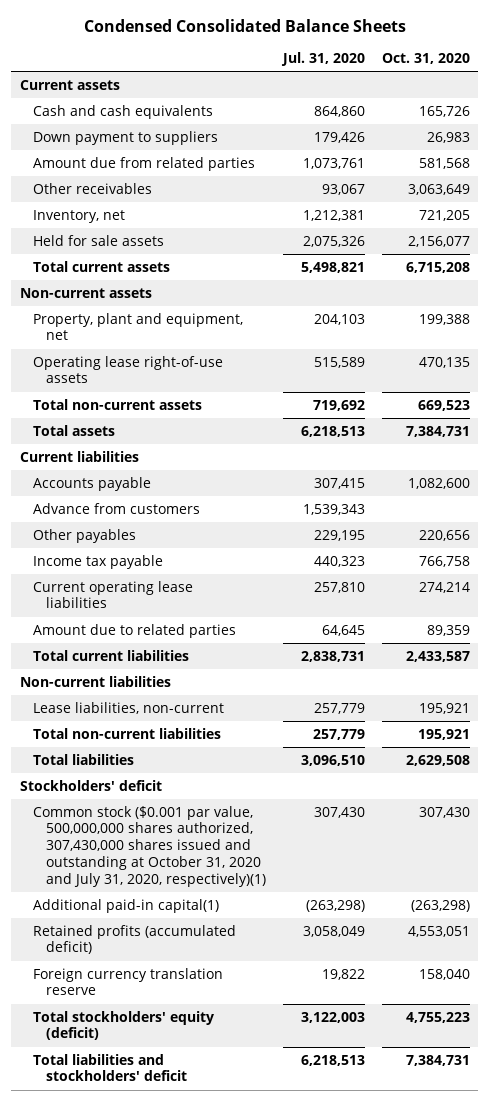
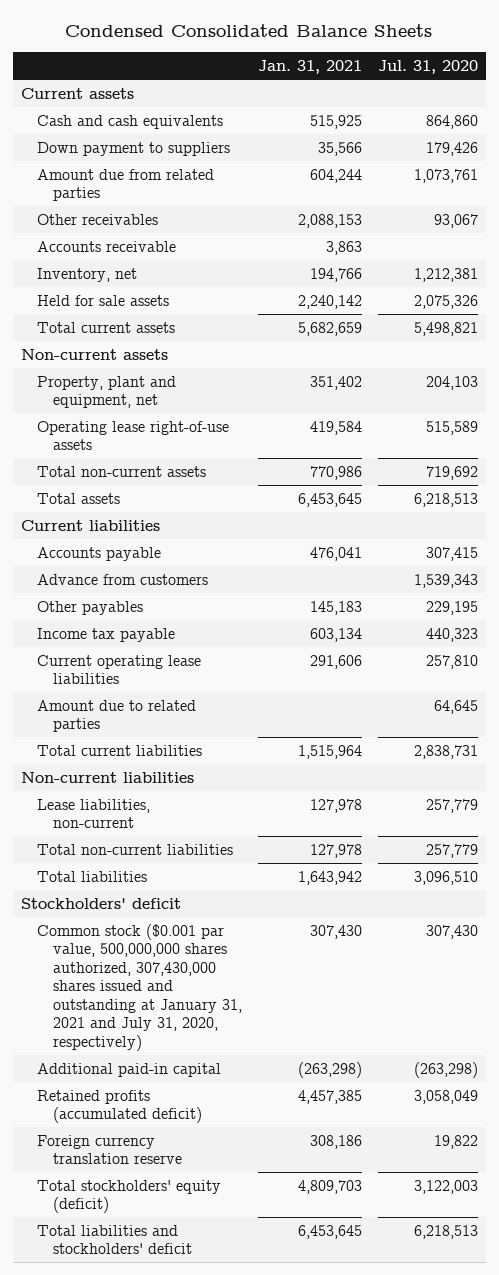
[381,52,470,64] Oct. 31, 2020 -> none
none -> [257,59,362,74] Jan. 31, 2021
none -> [37,240,177,252] Accounts receivable
[32,805,266,888] Common stock ($0.001 par value, 500,000,000 shares authorized, 307,430,000 shares issued and outstanding at October 31, 2020 and July 31, 2020, respectively)(1) -> [37,923,242,1051] Common stock ($0.001 par value, 500,000,000 shares authorized, 307,430,000 shares issued and outstanding at January 31, 2021 and July 31, 2020, respectively)
[32,898,219,913] Additional paid-in capital(1) -> [37,1062,222,1077] Additional paid-in capital

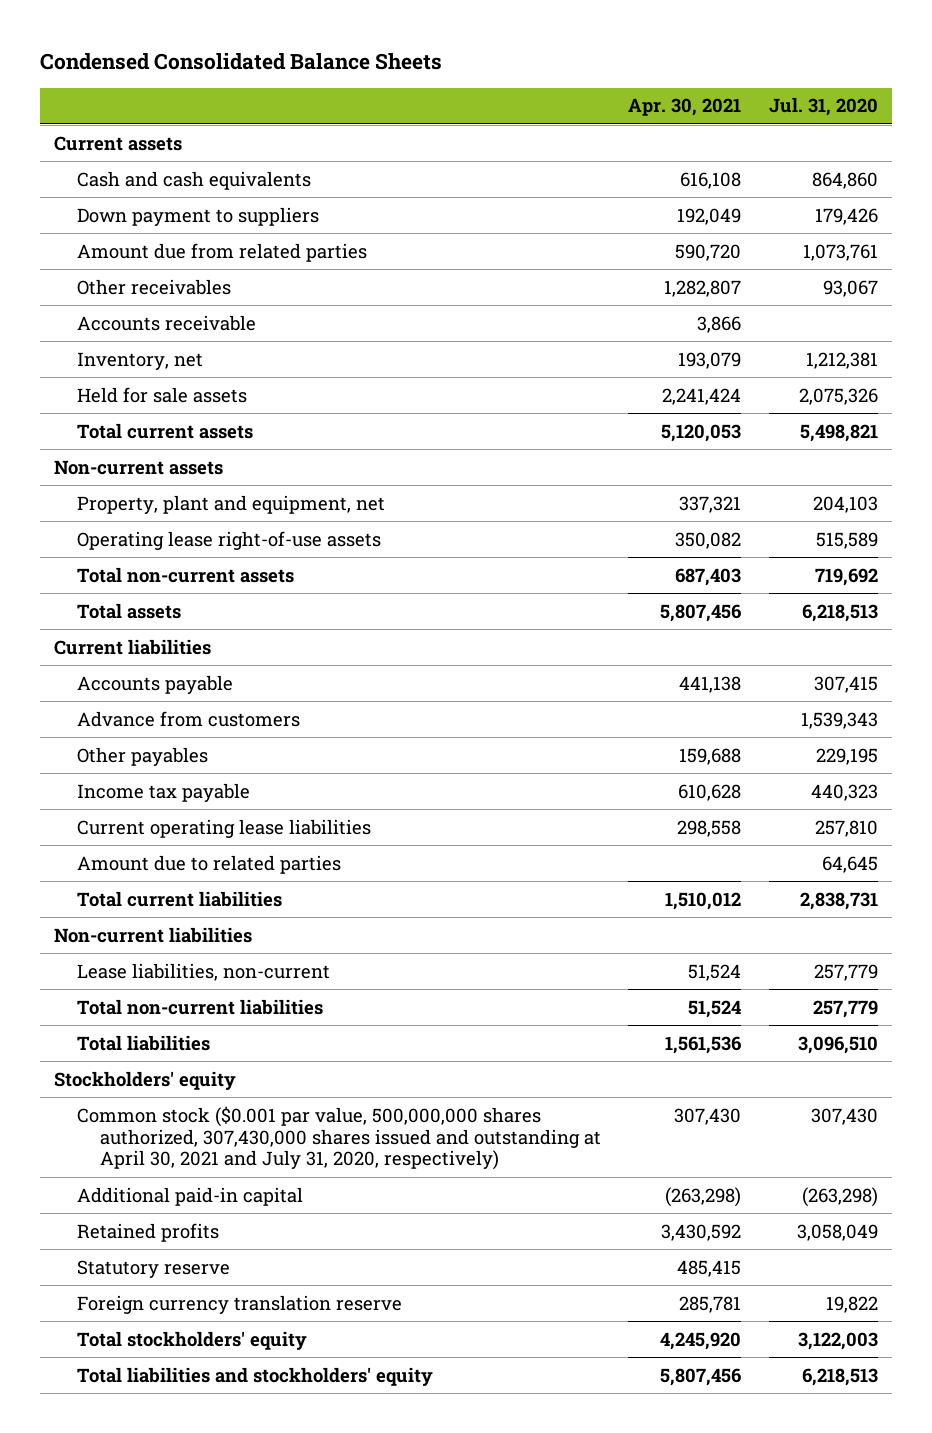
[257,59,362,74] Jan. 31, 2021 -> none
none -> [628,98,742,117] Apr. 30, 2021
[21,897,182,909] Stockholders' deficit -> [54,1070,237,1090] Stockholders' equity
[37,923,242,1051] Common stock ($0.001 par value, 500,000,000 shares authorized, 307,430,000 shares issued and outstanding at January 31, 2021 and July 31, 2020, respectively) -> [76,1105,601,1171] Common stock ($0.001 par value, 500,000,000 shares authorized, 307,430,000 shares issued and outstanding at April 30, 2021 and July 31, 2020, respectively)
[37,1089,202,1124] Retained profits (accumulated deficit) -> [76,1222,219,1242] Retained profits
none -> [76,1259,230,1278] Statutory reserve
[37,1179,222,1214] Total stockholders' equity (deficit) -> [76,1330,307,1350] Total stockholders' equity
[37,1224,192,1255] Total liabilities and stockholders' deficit -> [76,1366,433,1386] Total liabilities and stockholders' equity

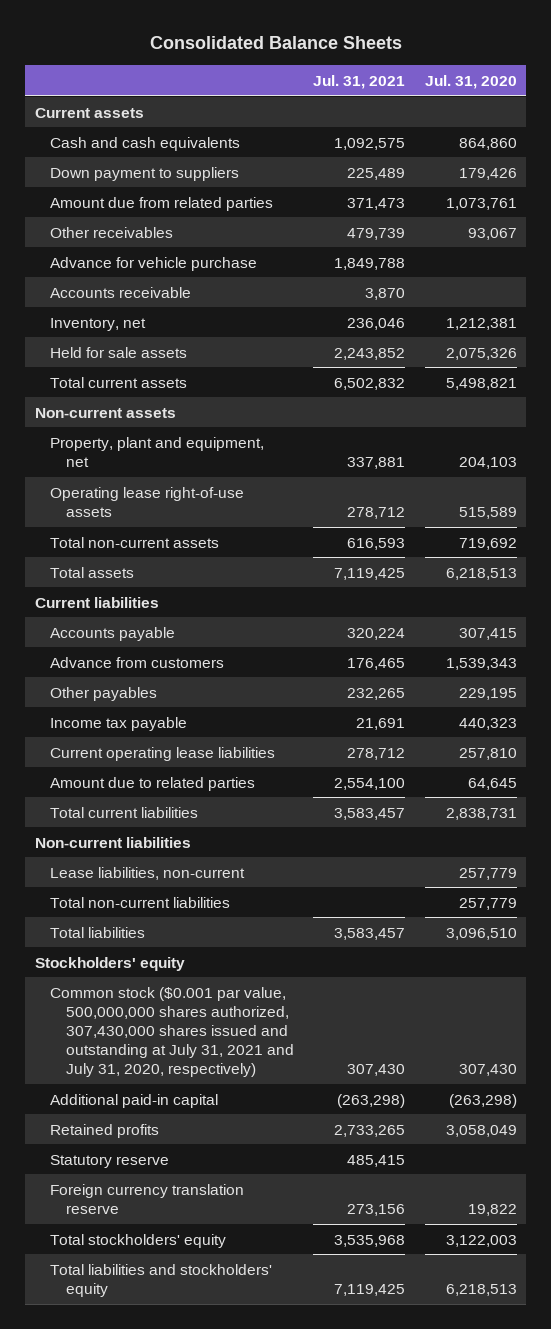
[40,53,443,71] Condensed Consolidated Balance Sheets -> [149,36,402,50] Consolidated Balance Sheets
[628,98,742,117] Apr. 30, 2021 -> none
none -> [313,74,406,89] Jul. 31, 2021
none -> [50,256,258,271] Advance for vehicle purchase
[76,1105,601,1171] Common stock ($0.001 par value, 500,000,000 shares authorized, 307,430,000 shares issued and outstanding at April 30, 2021 and July 31, 2020, respectively) -> [50,986,295,1078] Common stock ($0.001 par value, 500,000,000 shares authorized, 307,430,000 shares issued and outstanding at July 31, 2021 and July 31, 2020, respectively)

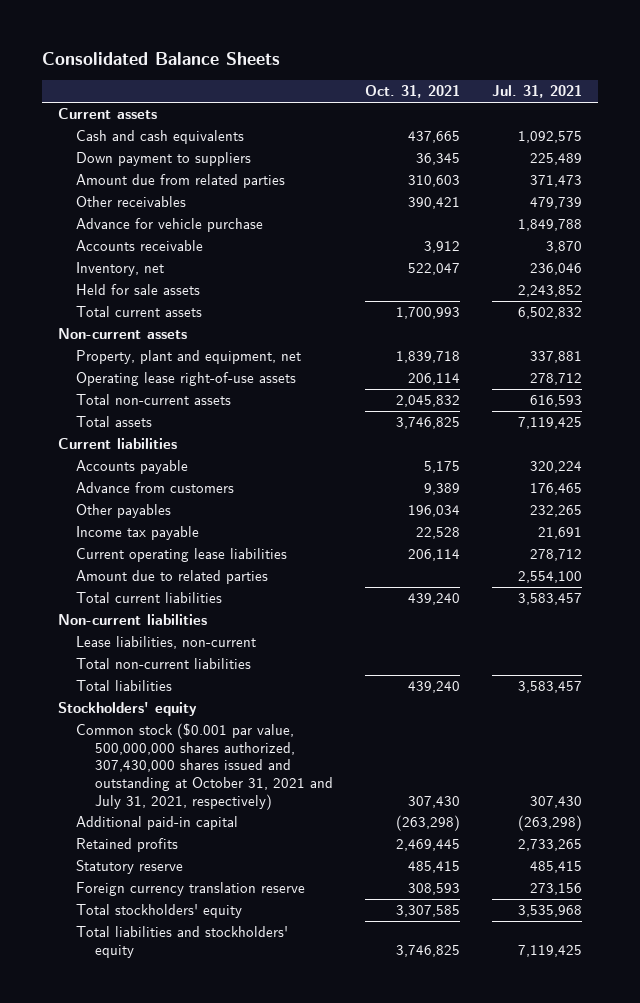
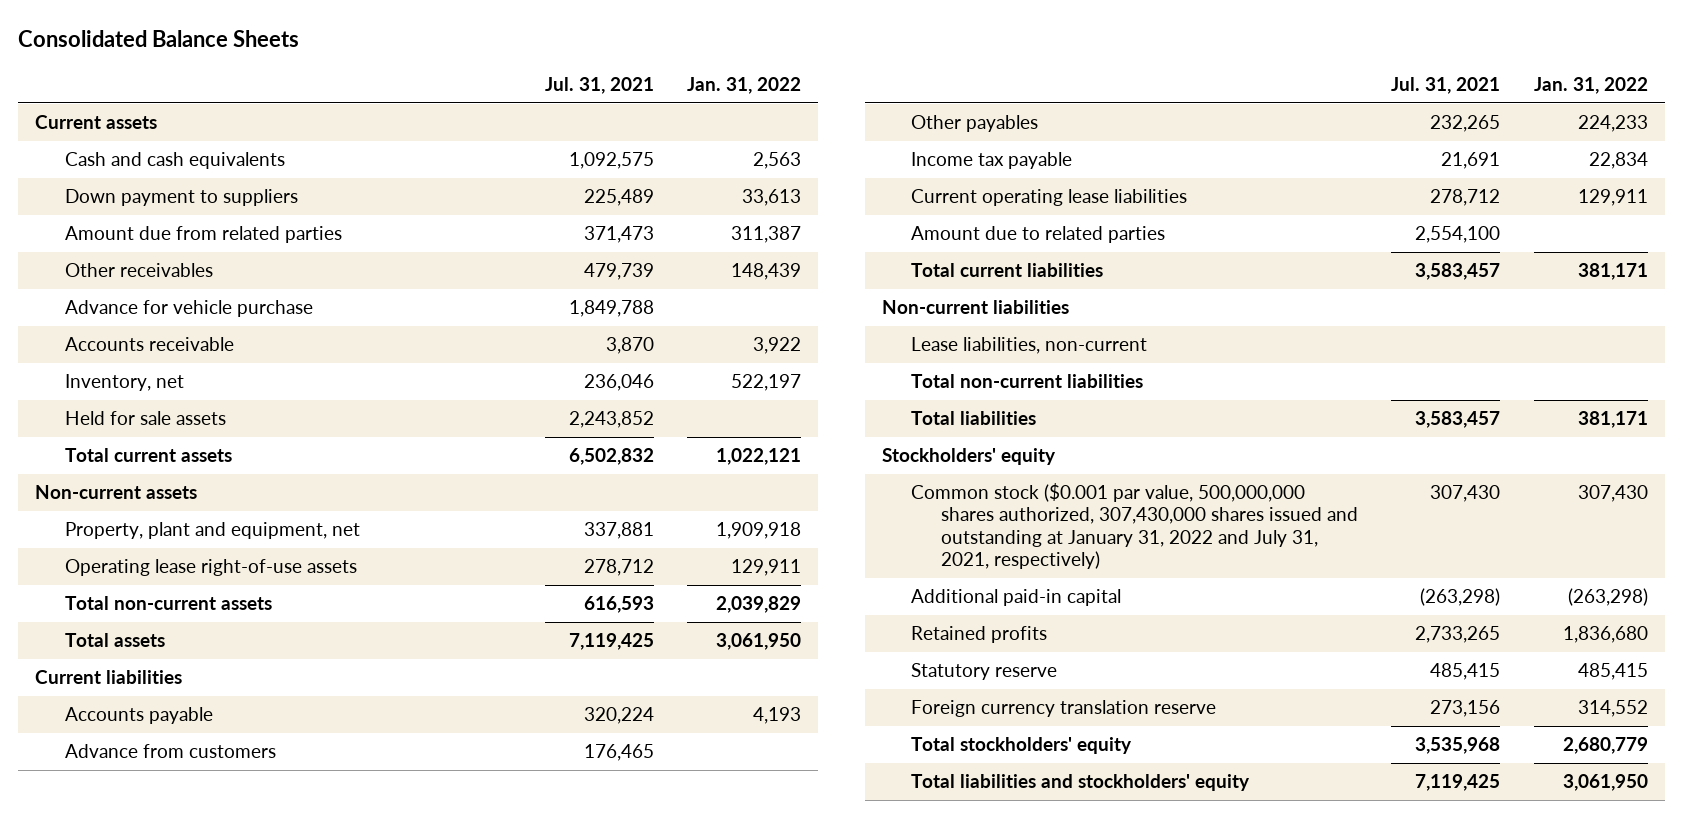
[365,85,461,99] Oct. 31, 2021 -> none
none -> [687,76,802,94] Jan. 31, 2022
[76,723,334,810] Common stock ($0.001 par value, 500,000,000 shares authorized, 307,430,000 shares issued and outstanding at October 31, 2021 and July 31, 2021, respectively) -> [911,483,1358,569] Common stock ($0.001 par value, 500,000,000 shares authorized, 307,430,000 shares issued and outstanding at January 31, 2022 and July 31, 2021, respectively)

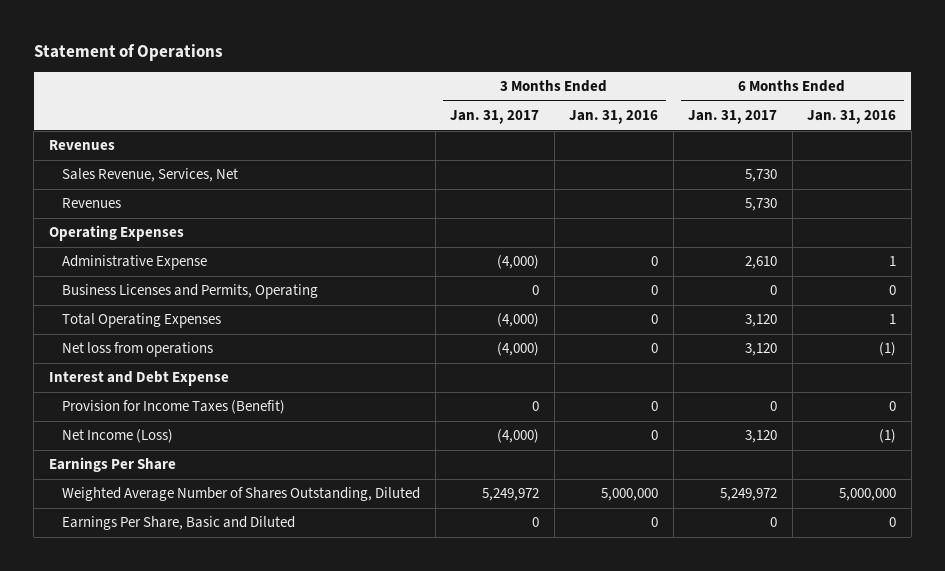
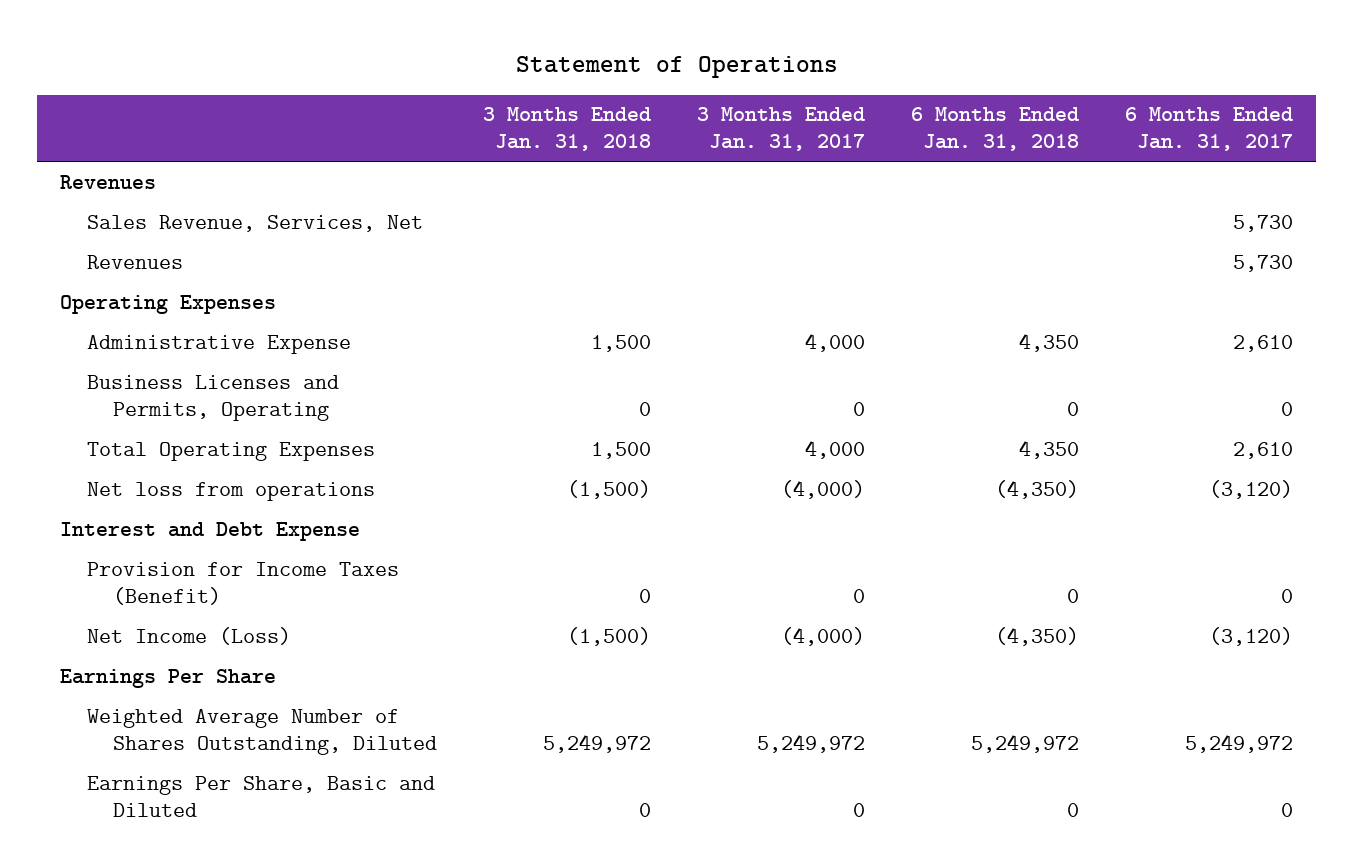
[569,110,659,125] Jan. 31, 2016 -> none
[807,110,897,125] Jan. 31, 2016 -> none
none -> [483,107,652,152] 3 Months Ended Jan. 31, 2018
none -> [911,107,1080,152] 6 Months Ended Jan. 31, 2018
[497,255,540,270] (4,000) -> [805,332,866,352] 4,000
[497,313,540,328] (4,000) -> [805,439,866,459] 4,000
[745,314,778,328] 3,120 -> [1233,441,1294,459] 2,610
[745,343,778,357] 3,120 -> [1209,479,1294,499] (3,120)
[745,430,778,444] 3,120 -> [1209,626,1294,646] (3,120)

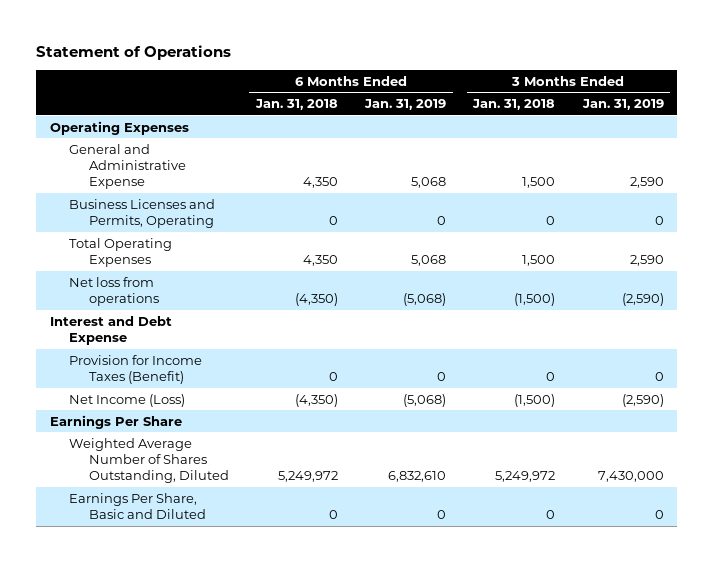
[697,107,866,152] 3 Months Ended Jan. 31, 2017 -> none
[1125,107,1294,152] 6 Months Ended Jan. 31, 2017 -> none
none -> [364,99,447,111] Jan. 31, 2019
none -> [581,99,664,111] Jan. 31, 2019
[60,174,157,189] Revenues -> none
[86,214,423,232] Sales Revenue, Services, Net -> none
[86,254,183,269] Revenues -> none
[86,334,351,354] Administrative Expense -> [69,143,186,190] General and Administrative Expense

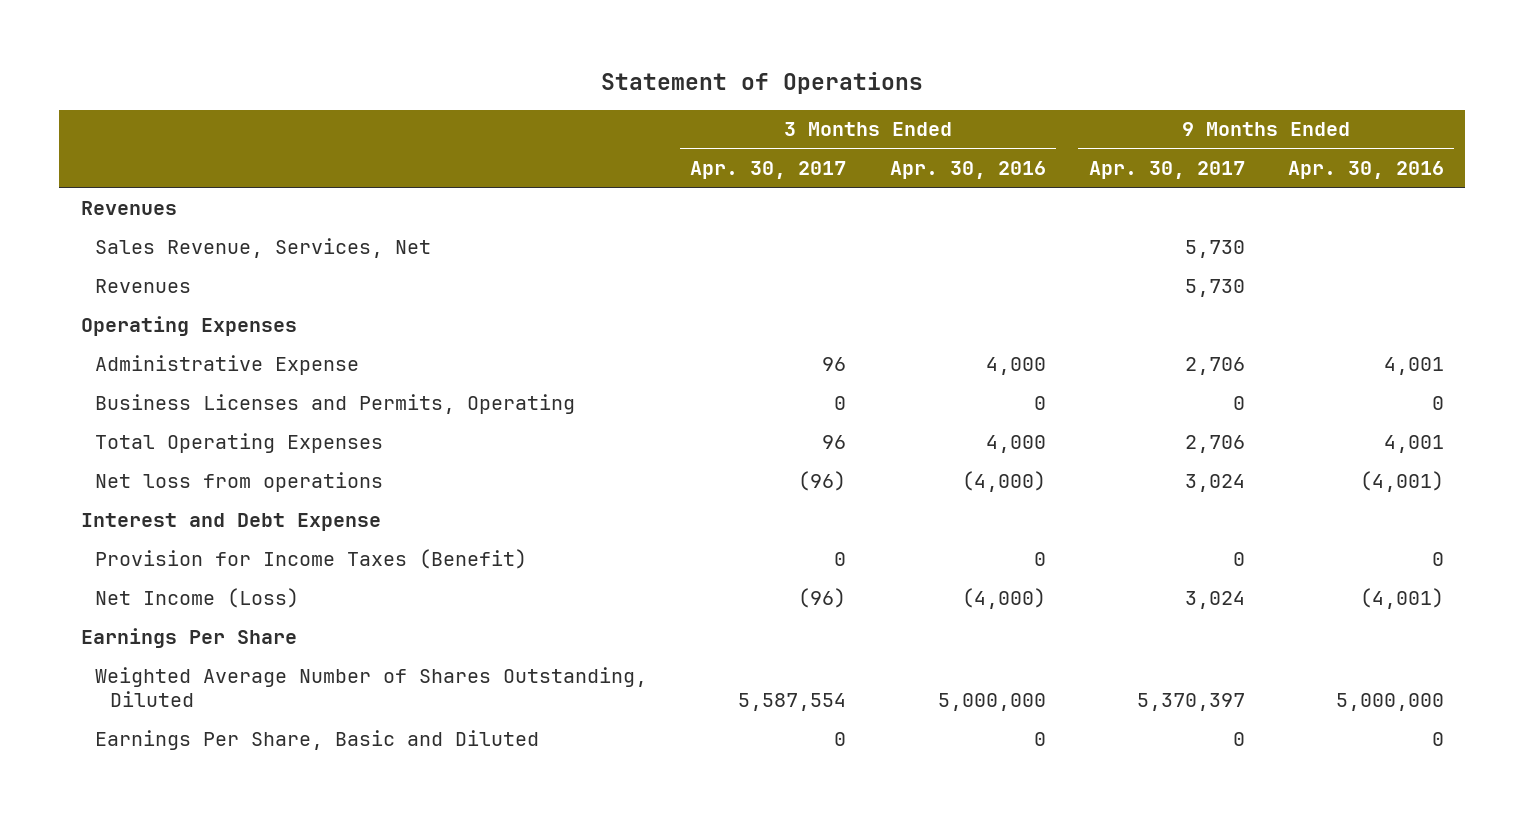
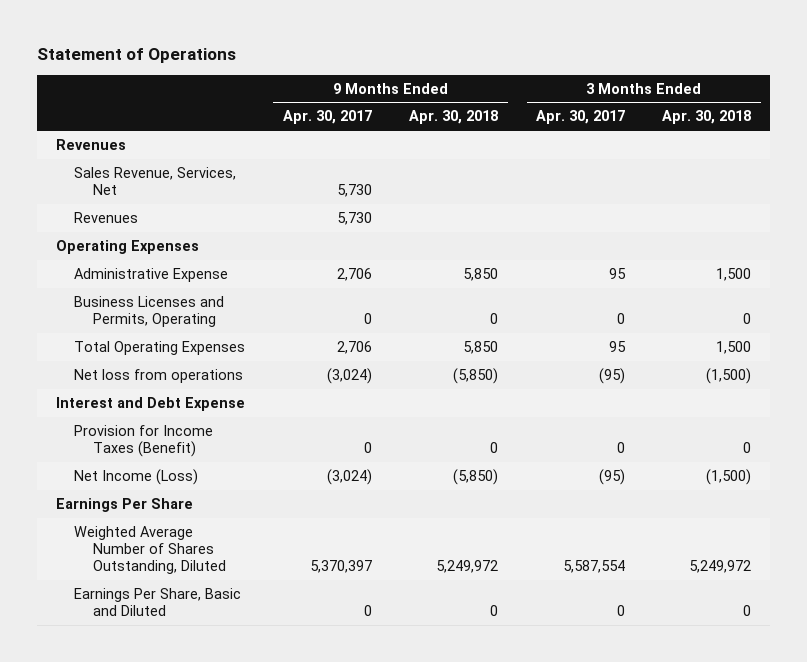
[889,160,1046,179] Apr. 30, 2016 -> none
[1287,160,1444,179] Apr. 30, 2016 -> none
none -> [409,110,499,125] Apr. 30, 2018
none -> [662,110,752,125] Apr. 30, 2018
[822,356,847,371] 96 -> [608,268,626,280] 95
[822,434,847,449] 96 -> [608,341,626,353] 95
[798,470,847,491] (96) -> [598,368,625,385] (95)
[1184,473,1245,492] 3,024 -> [326,368,372,385] (3,024)
[798,587,847,608] (96) -> [598,469,625,486] (95)
[1184,590,1245,609] 3,024 -> [326,469,372,486] (3,024)

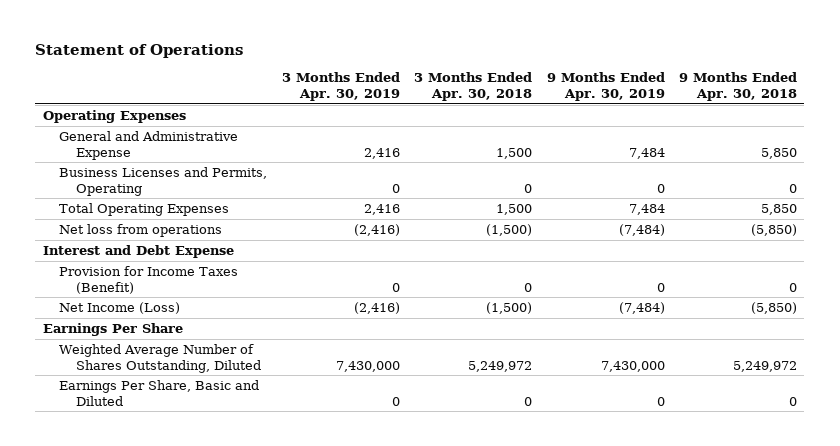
[282,110,372,125] Apr. 30, 2017 -> none
[535,110,625,125] Apr. 30, 2017 -> none
none -> [281,72,400,101] 3 Months Ended Apr. 30, 2019
none -> [546,72,665,101] 9 Months Ended Apr. 30, 2019
[55,139,126,151] Revenues -> none
[74,167,237,196] Sales Revenue, Services, Net -> none
[74,212,139,224] Revenues -> none
[74,268,229,283] Administrative Expense -> [59,130,239,160] General and Administrative Expense

